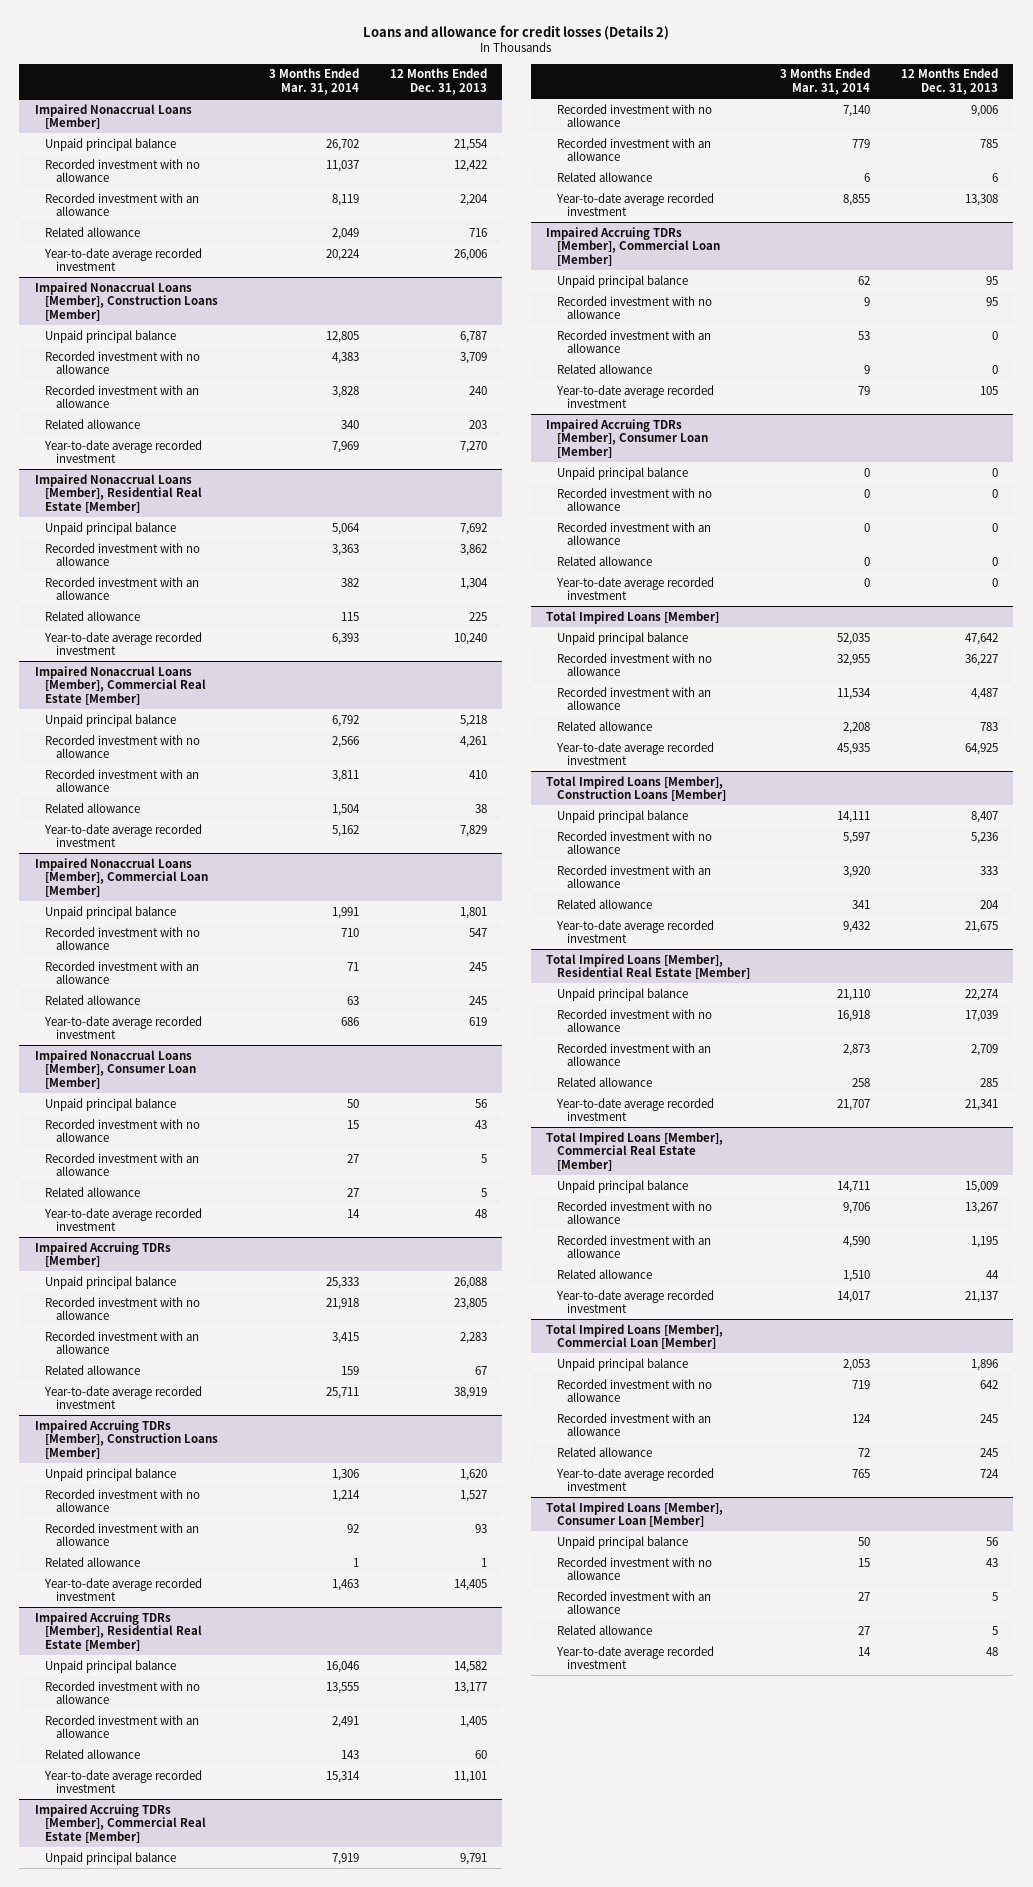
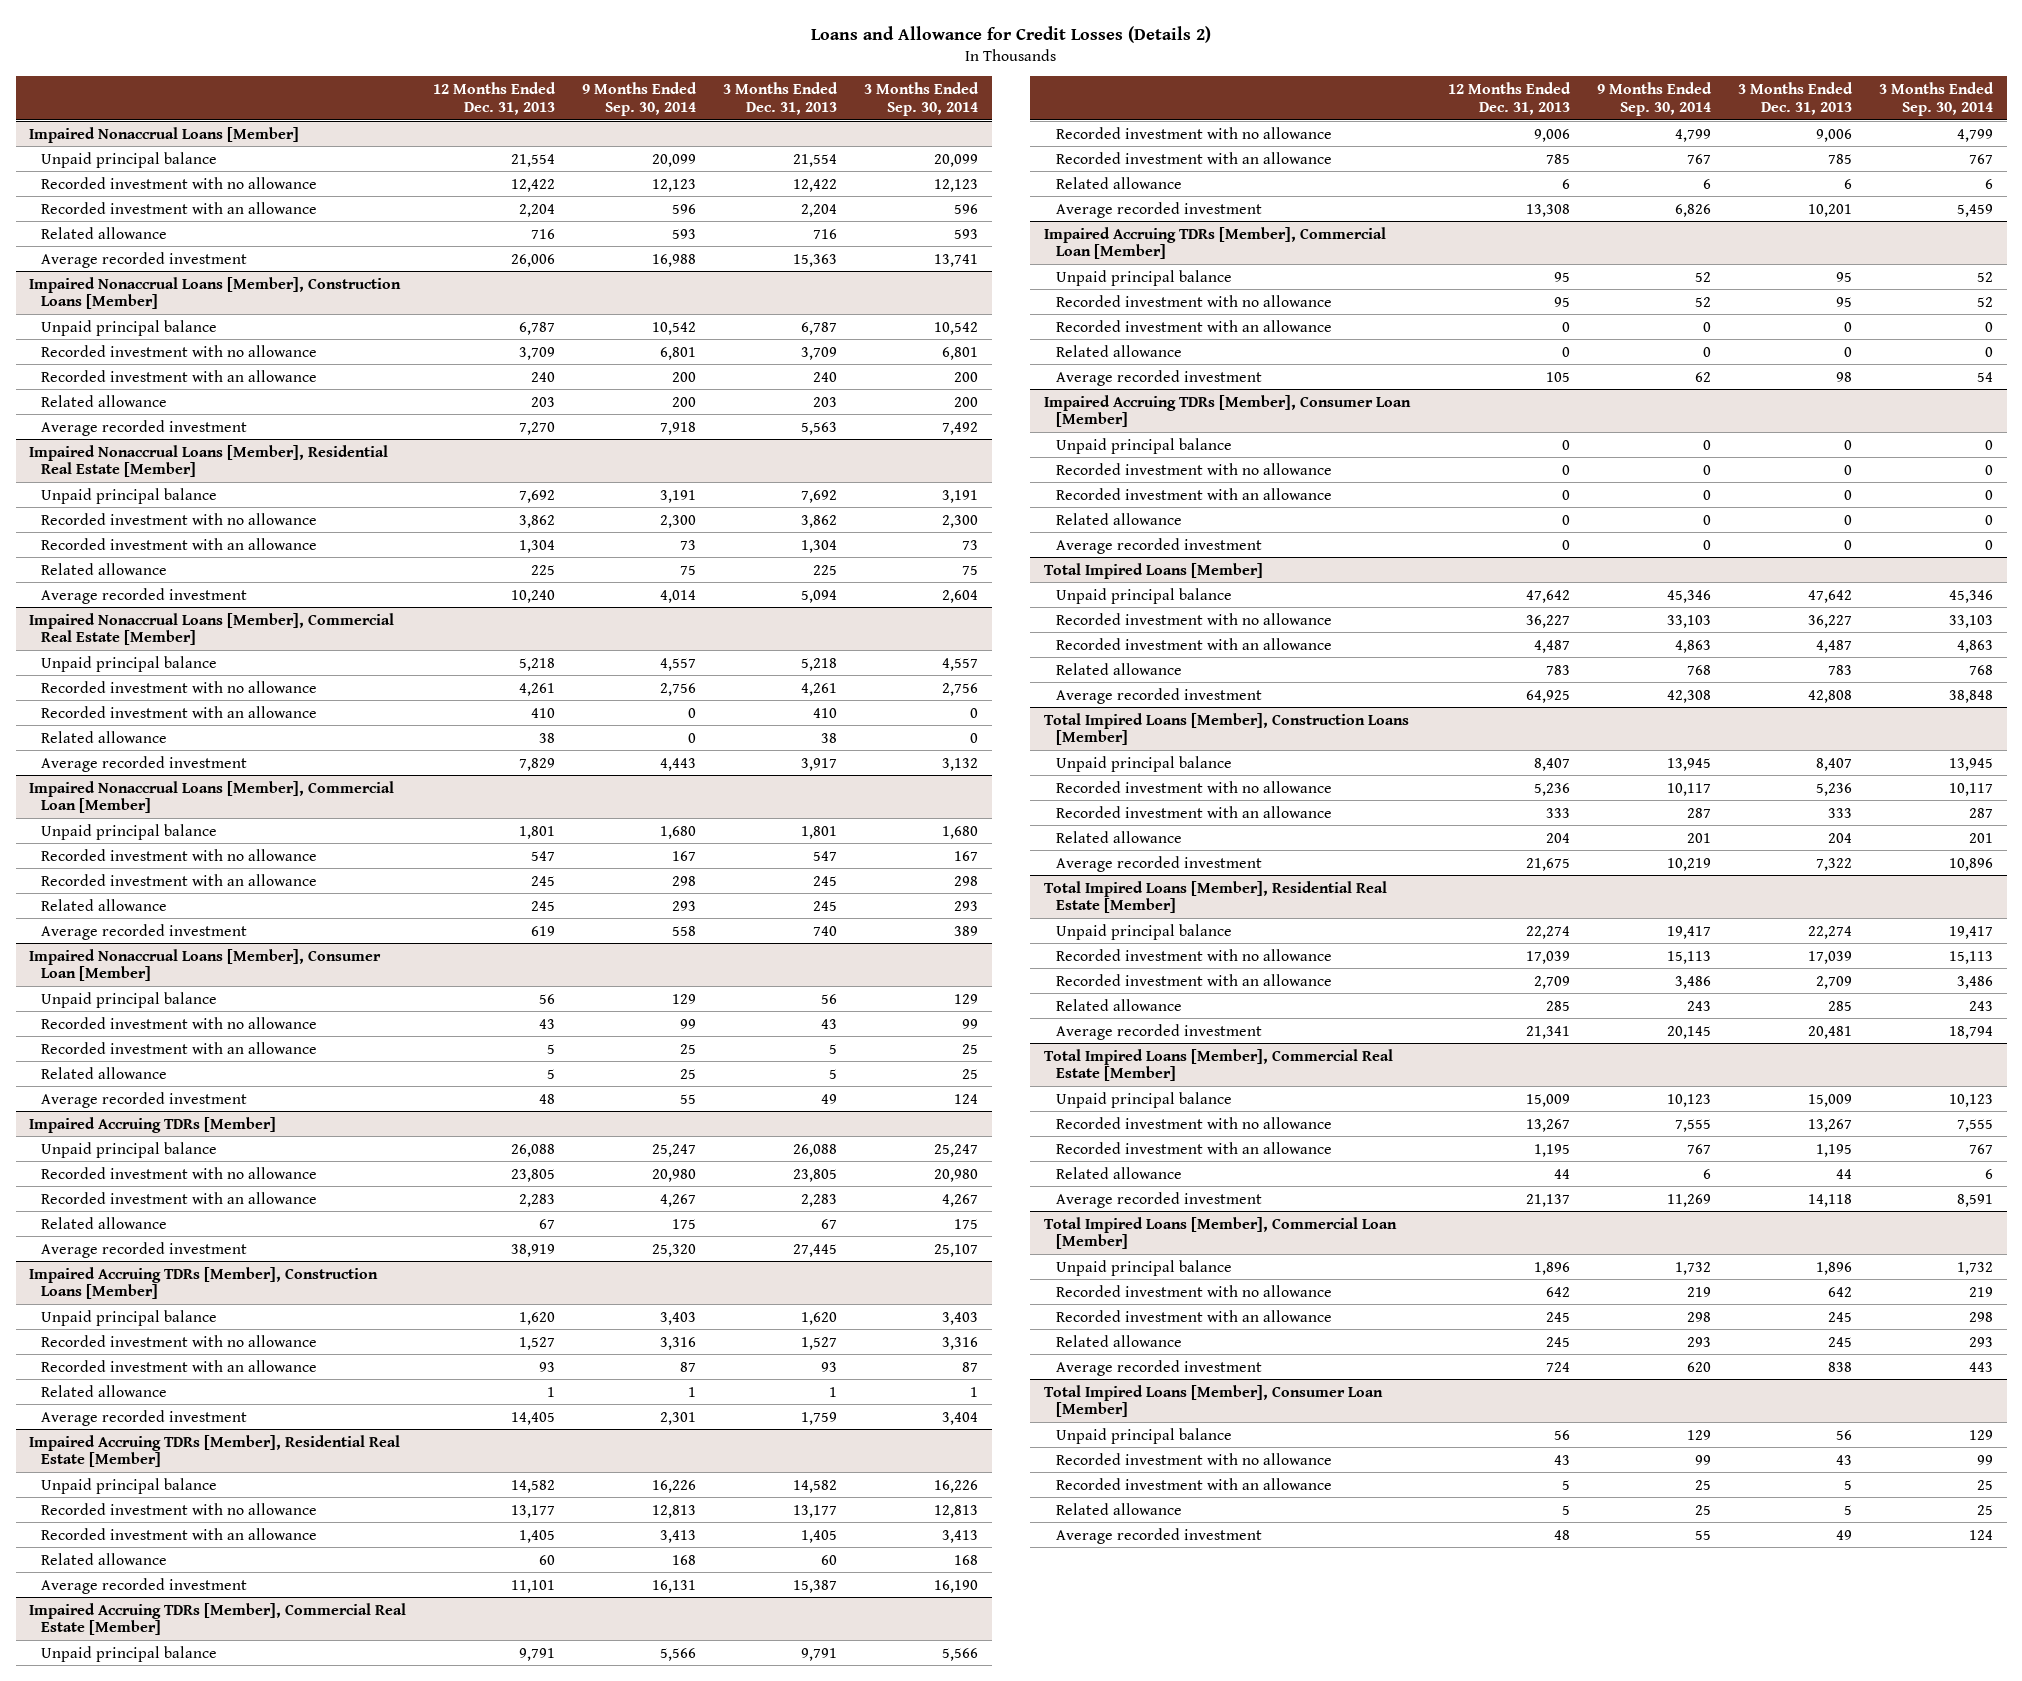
[363,24,670,40] Loans and allowance for credit losses (Details 2) -> [811,25,1212,43] Loans and Allowance for Credit Losses (Details 2)
[269,68,360,95] 3 Months Ended Mar. 31, 2014 -> none
none -> [582,81,698,116] 9 Months Ended Sep. 30, 2014
none -> [723,81,839,115] 3 Months Ended Dec. 31, 2013
none -> [864,81,980,116] 3 Months Ended Sep. 30, 2014
[44,247,203,272] Year-to-date average recorded investment -> [40,251,247,268] Average recorded investment
[44,439,203,464] Year-to-date average recorded investment -> [40,419,247,436] Average recorded investment
[44,631,203,656] Year-to-date average recorded investment -> [40,587,247,604] Average recorded investment
[44,823,203,848] Year-to-date average recorded investment -> [40,755,247,772] Average recorded investment
[44,1015,203,1040] Year-to-date average recorded investment -> [40,923,247,940] Average recorded investment
[44,1207,203,1232] Year-to-date average recorded investment -> [40,1091,247,1108] Average recorded investment
[44,1385,203,1410] Year-to-date average recorded investment -> [40,1241,247,1258] Average recorded investment
[44,1577,203,1602] Year-to-date average recorded investment -> [40,1409,247,1426] Average recorded investment
[44,1769,203,1794] Year-to-date average recorded investment -> [40,1577,247,1594] Average recorded investment
[555,192,714,217] Year-to-date average recorded investment -> [1055,201,1262,218] Average recorded investment
[555,384,714,409] Year-to-date average recorded investment -> [1055,369,1262,386] Average recorded investment
[555,576,714,601] Year-to-date average recorded investment -> [1055,537,1262,554] Average recorded investment
[555,741,714,766] Year-to-date average recorded investment -> [1055,687,1262,704] Average recorded investment
[555,919,714,944] Year-to-date average recorded investment -> [1055,855,1262,872] Average recorded investment
[555,1097,714,1122] Year-to-date average recorded investment -> [1055,1023,1262,1040] Average recorded investment
[555,1289,714,1314] Year-to-date average recorded investment -> [1055,1191,1262,1208] Average recorded investment
[555,1467,714,1492] Year-to-date average recorded investment -> [1055,1359,1262,1376] Average recorded investment
[555,1645,714,1670] Year-to-date average recorded investment -> [1055,1527,1262,1544] Average recorded investment

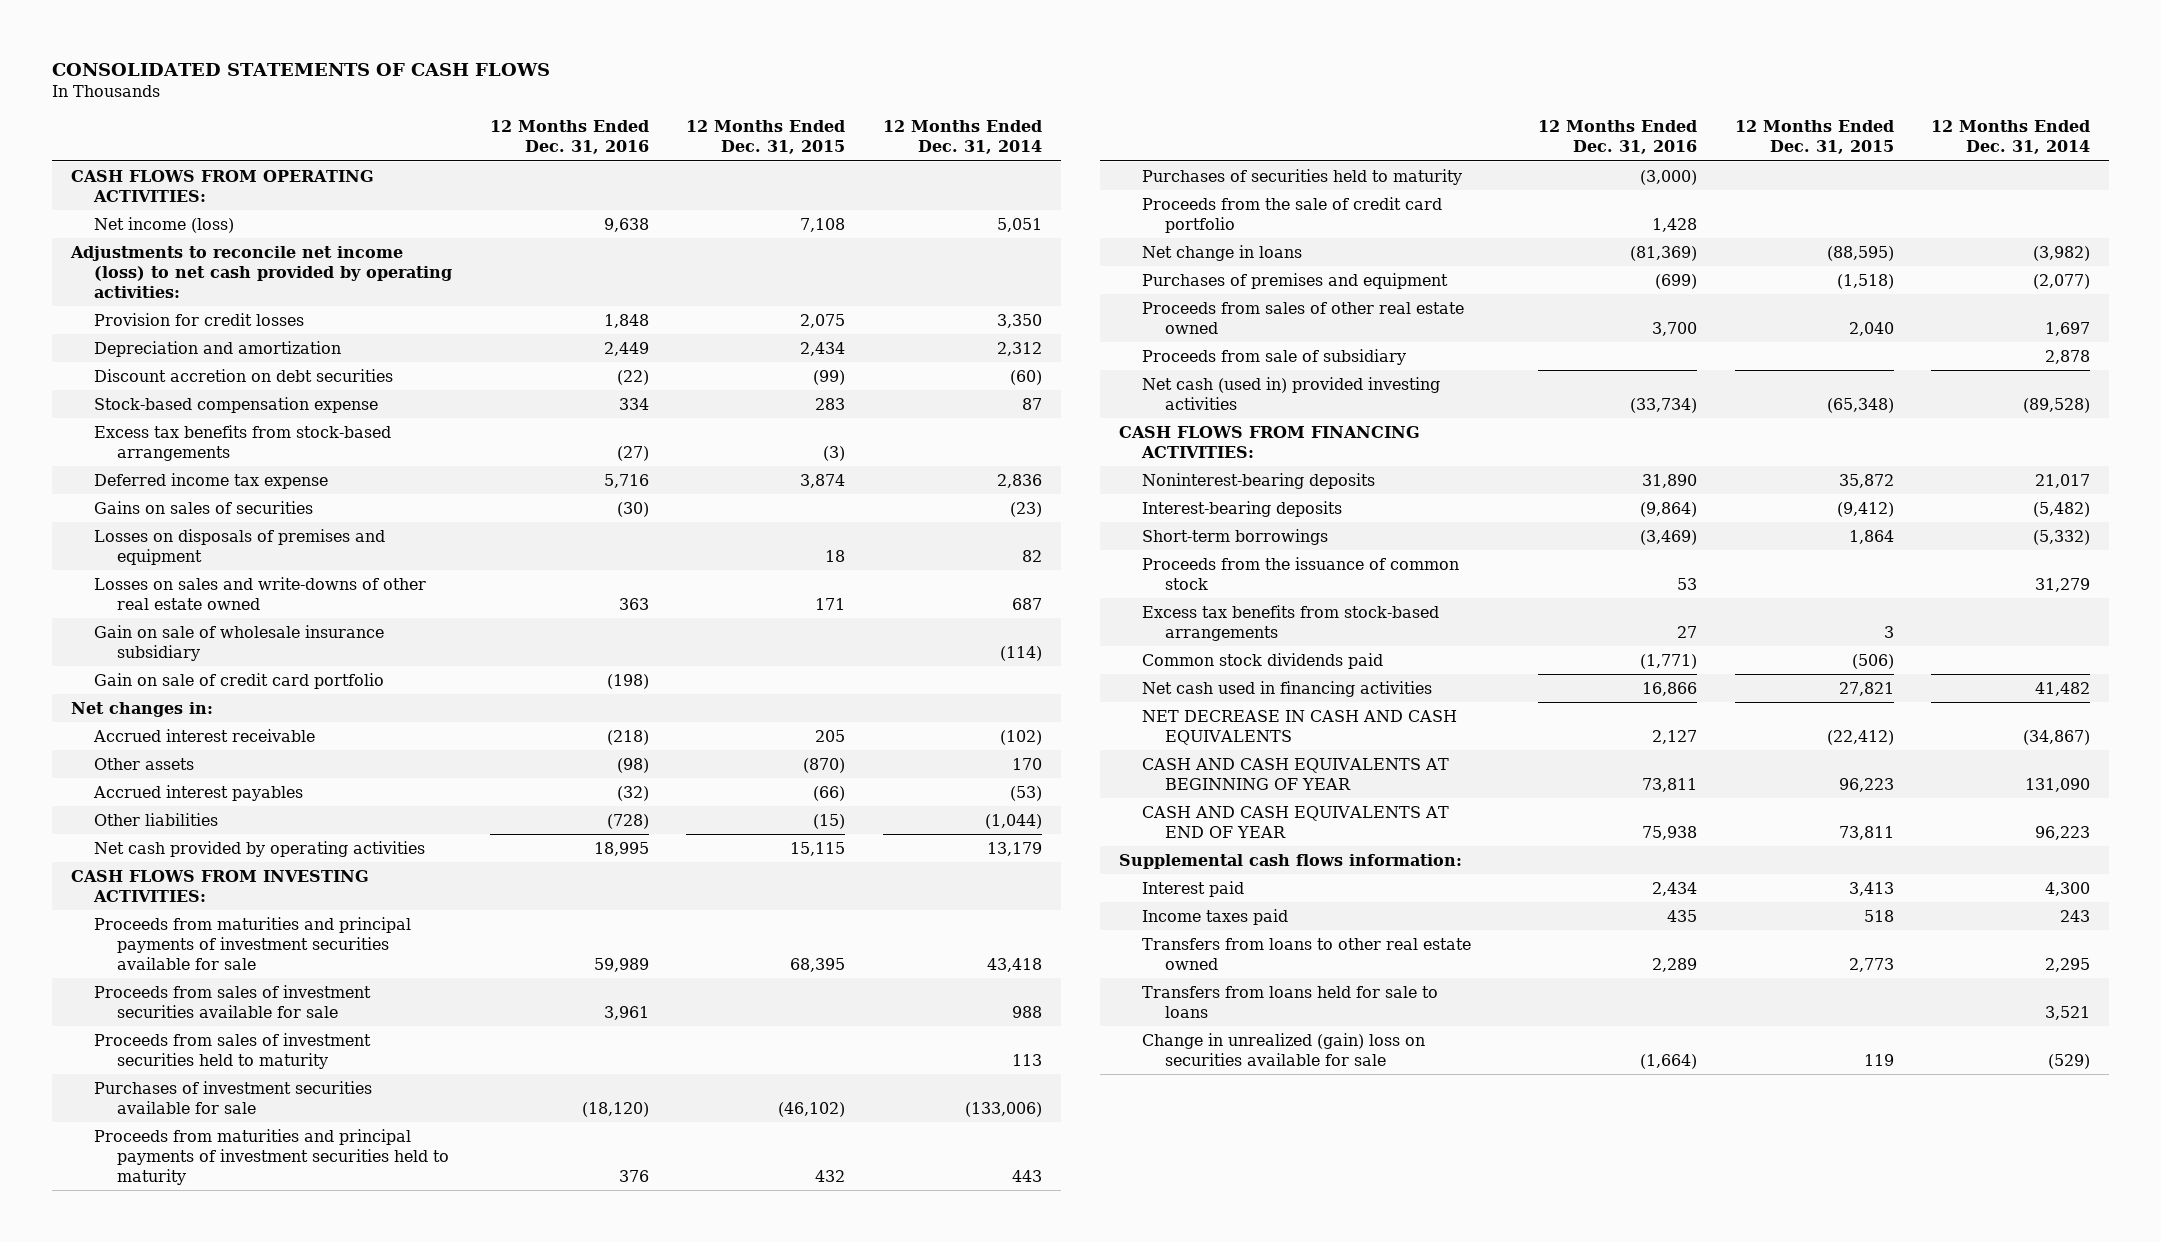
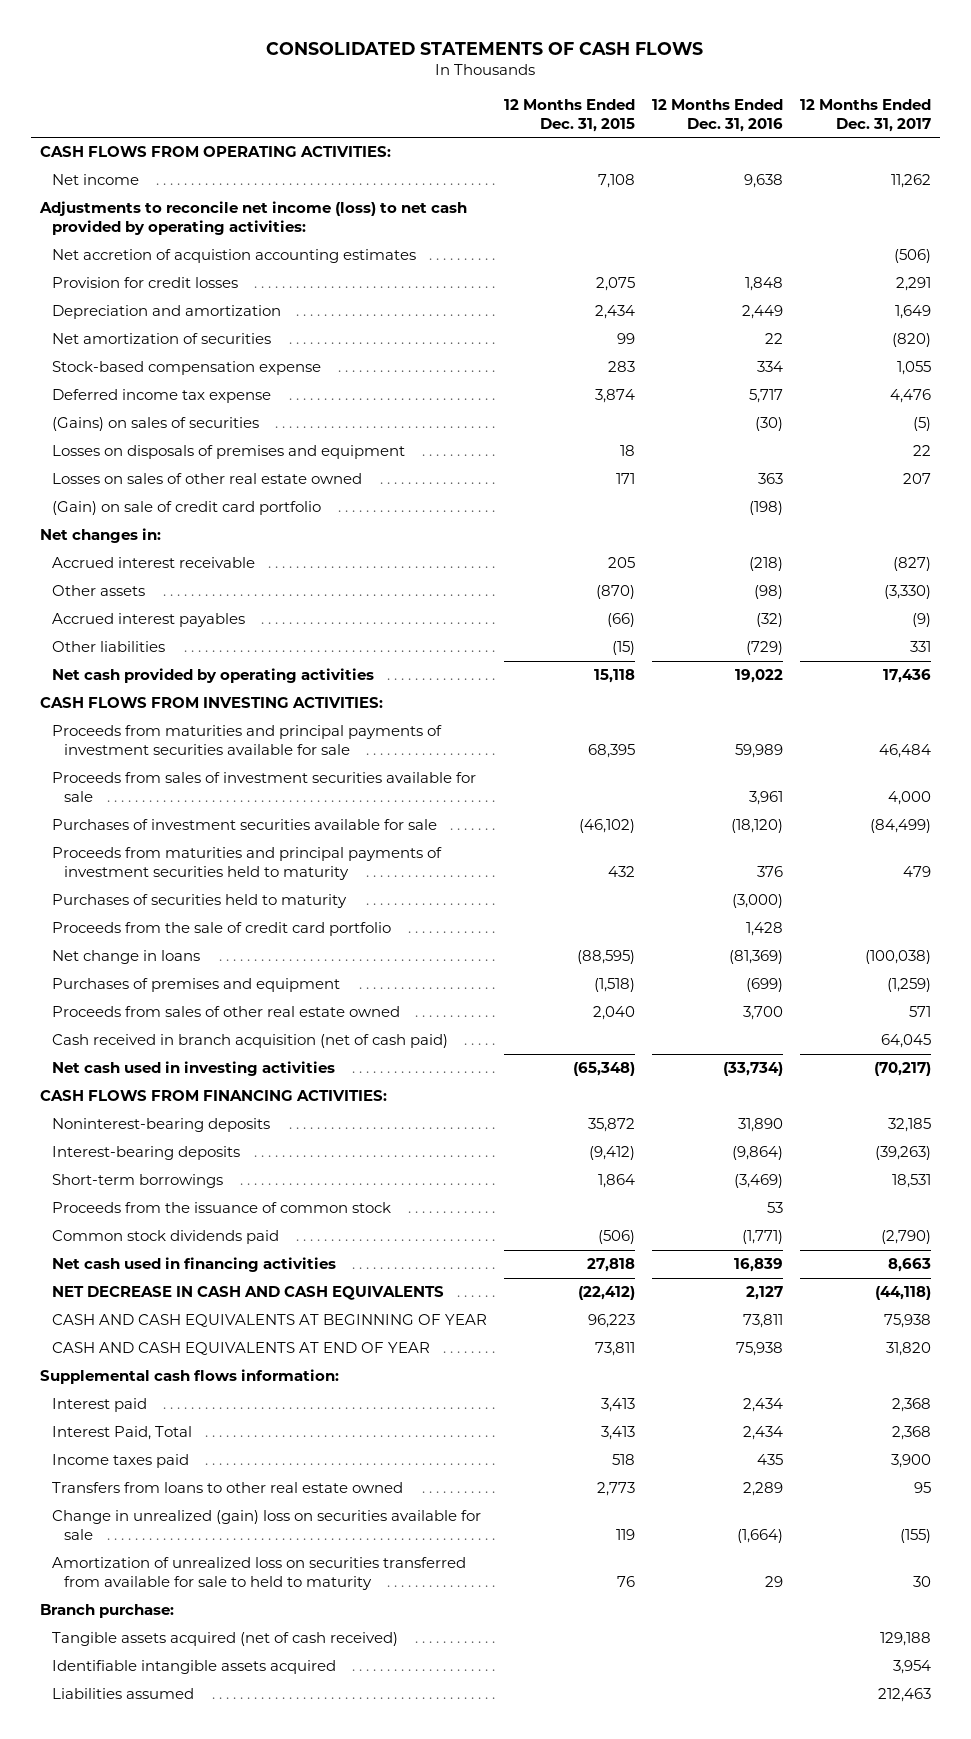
[883,120,1043,155] 12 Months Ended Dec. 31, 2014 -> none
none -> [800,98,932,132] 12 Months Ended Dec. 31, 2017
[93,216,234,233] Net income (loss) -> [51,174,139,186] Net income
none -> [51,249,416,264] Net accretion of acquistion accounting estimates
[93,368,393,382] Discount accretion on debt securities -> none
none -> [51,333,271,345] Net amortization of securities
[93,424,391,461] Excess tax benefits from stock-based arrangements -> none
[603,473,649,488] 5,716 -> [749,389,784,404] 5,717
[93,500,313,514] Gains on sales of securities -> [51,417,259,432] (Gains) on sales of securities
[93,624,384,661] Gain on sale of wholesale insurance subsidiary -> none
[93,576,426,610] Losses on sales and write-downs of other real estate owned -> [51,473,362,485] Losses on sales of other real estate owned
[93,672,384,689] Gain on sale of credit card portfolio -> [51,501,321,516] (Gain) on sale of credit card portfolio
[606,813,649,829] (728) -> [746,641,784,656] (729)
[593,841,649,856] 18,995 -> [735,669,784,684] 19,022
[790,841,846,856] 15,115 -> [593,669,635,684] 15,118
[93,1032,371,1069] Proceeds from sales of investment securities held to maturity -> none
[1142,348,1407,365] Proceeds from sale of subsidiary -> none
none -> [51,1034,448,1049] Cash received in branch acquisition (net of cash paid)
[1142,376,1441,410] Net cash (used in) provided investing activities -> [51,1061,335,1077] Net cash used in investing activities
[1142,604,1440,641] Excess tax benefits from stock-based arrangements -> none
[1641,681,1697,696] 16,866 -> [734,1258,784,1273] 16,839
[1838,681,1894,696] 27,821 -> [586,1258,635,1273] 27,818
none -> [51,1426,192,1441] Interest Paid, Total
[1142,985,1439,1018] Transfers from loans held for sale to loans -> none
none -> [51,1557,466,1591] Amortization of unrealized loss on securities transferred from available for sale to held to maturity
none -> [39,1604,174,1619] Branch purchase:
none -> [51,1632,398,1647] Tangible assets acquired (net of cash received)
none -> [51,1660,336,1675] Identifiable intangible assets acquired
none -> [51,1688,194,1700] Liabilities assumed

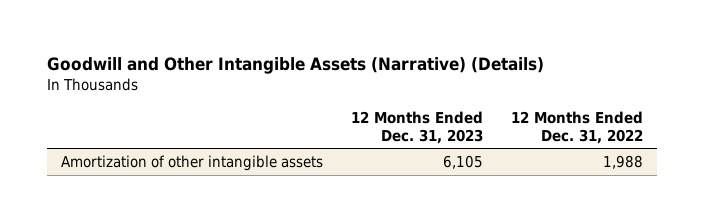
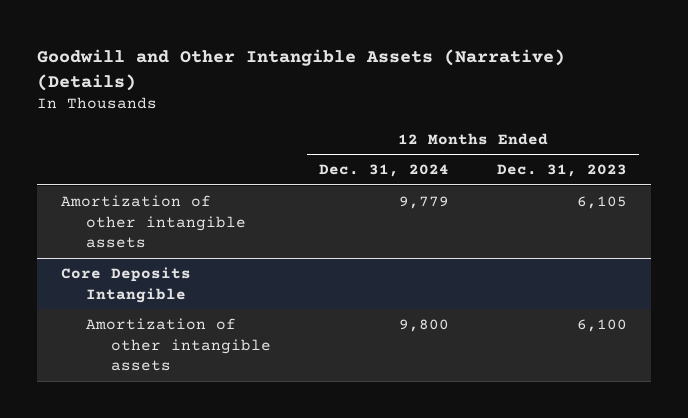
[511,111,644,144] 12 Months Ended Dec. 31, 2022 -> none
none -> [318,164,449,178] Dec. 31, 2024
none -> [60,266,191,303] Core Deposits Intangible
none -> [85,317,272,372] Amortization of other intangible assets

